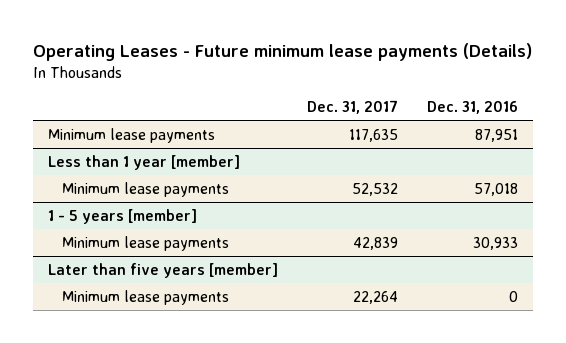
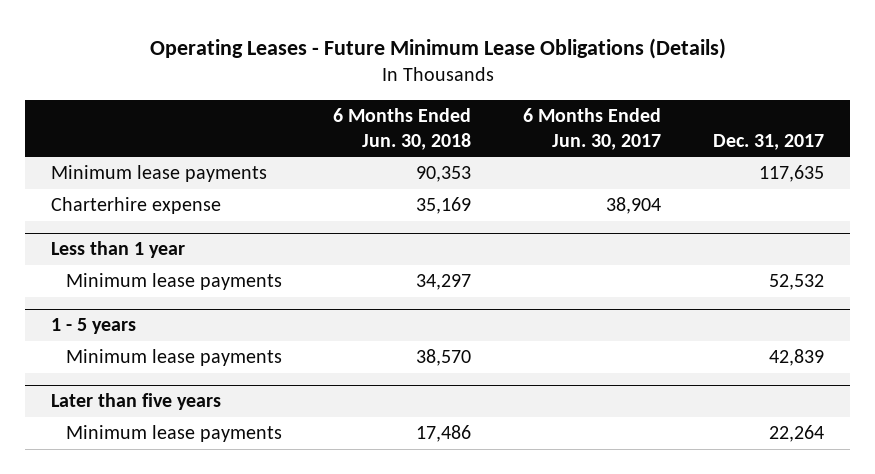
[33,43,533,62] Operating Leases - Future minimum lease payments (Details) -> [149,38,726,60] Operating Leases - Future Minimum Lease Obligations (Details)
[427,101,519,115] Dec. 31, 2016 -> none
none -> [333,108,472,150] 6 Months Ended Jun. 30, 2018
none -> [523,108,662,150] 6 Months Ended Jun. 30, 2017
none -> [51,197,222,215] Charterhire expense
[47,154,240,170] Less than 1 year [member] -> [51,241,186,259] Less than 1 year
[47,208,197,224] 1 - 5 years [member] -> [51,318,137,335] 1 - 5 years
[47,262,278,278] Later than five years [member] -> [51,393,222,411] Later than five years

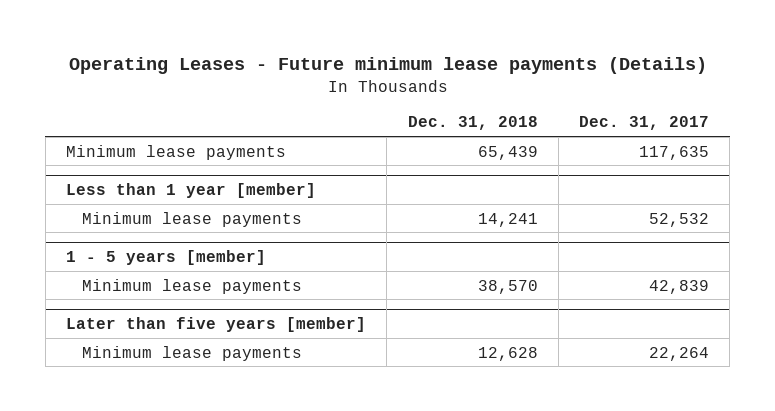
[149,38,726,60] Operating Leases - Future Minimum Lease Obligations (Details) -> [68,57,707,75] Operating Leases - Future minimum lease payments (Details)
[333,108,472,150] 6 Months Ended Jun. 30, 2018 -> none
[523,108,662,150] 6 Months Ended Jun. 30, 2017 -> none
none -> [407,116,538,131] Dec. 31, 2018
[51,197,222,215] Charterhire expense -> none
[51,241,186,259] Less than 1 year -> [66,182,317,198] Less than 1 year [member]
[51,318,137,335] 1 - 5 years -> [66,249,267,265] 1 - 5 years [member]
[51,393,222,411] Later than five years -> [66,316,367,332] Later than five years [member]

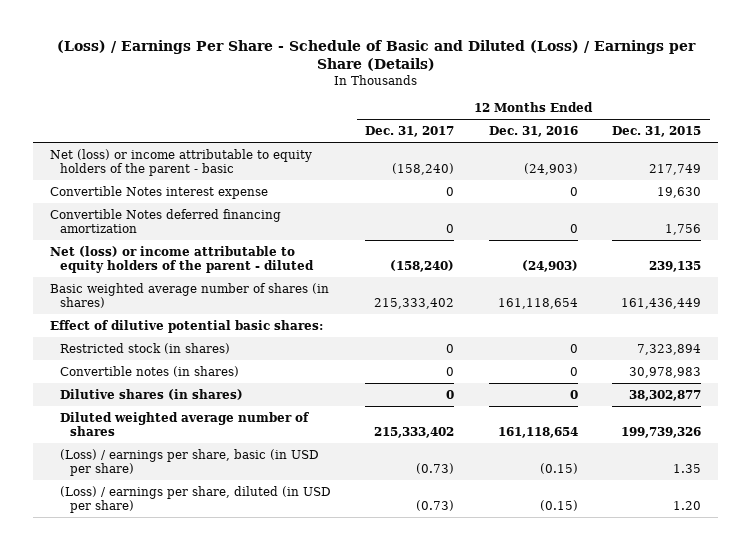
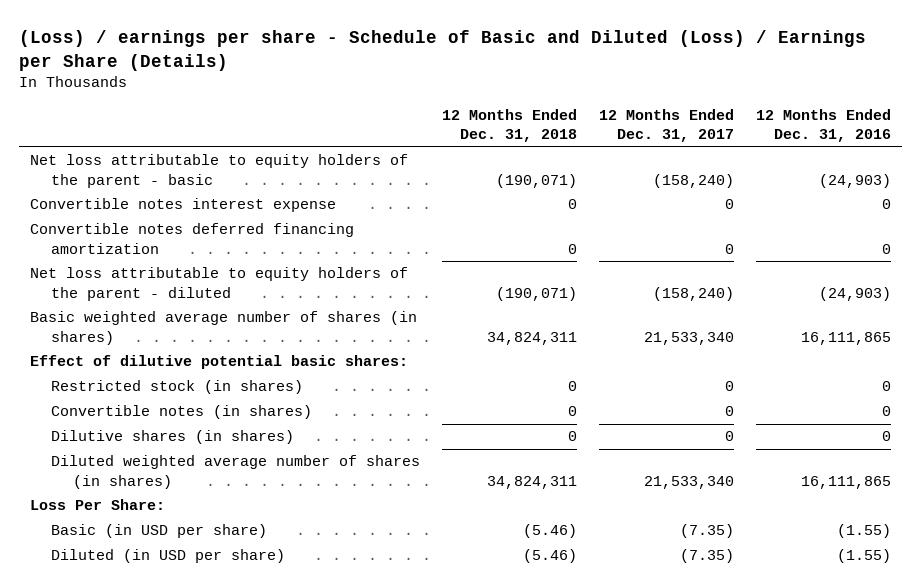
[56,40,696,72] (Loss) / Earnings Per Share - Schedule of Basic and Diluted (Loss) / Earnings per Share (Details) -> [19,29,867,71] (Loss) / earnings per share - Schedule of Basic and Diluted (Loss) / Earnings per Share (Details)
[612,126,702,138] Dec. 31, 2015 -> none
none -> [442,108,578,143] 12 Months Ended Dec. 31, 2018
[50,148,313,176] Net (loss) or income attributable to equity holders of the parent - basic -> [30,154,409,189] Net loss attributable to equity holders of the parent - basic
[50,185,269,199] Convertible Notes interest expense -> [30,198,337,213] Convertible notes interest expense
[50,208,282,233] Convertible Notes deferred financing amortization -> [30,223,355,255] Convertible notes deferred financing amortization
[50,245,314,273] Net (loss) or income attributable to equity holders of the parent - diluted -> [30,267,409,302] Net loss attributable to equity holders of the parent - diluted
[374,297,455,309] 215,333,402 -> [644,332,735,346] 21,533,340
[497,297,578,309] 161,118,654 -> [801,332,892,346] 16,111,865
[59,411,309,436] Diluted weighted average number of shares -> [51,455,421,490] Diluted weighted average number of shares (in shares)
[374,426,455,438] 215,333,402 -> [644,476,735,490] 21,533,340
[497,426,578,438] 161,118,654 -> [801,476,892,490] 16,111,865
none -> [30,499,166,511] Loss Per Share:
[59,448,319,476] (Loss) / earnings per share, basic (in USD per share) -> [51,524,268,539] Basic (in USD per share)
[416,462,455,474] (0.73) -> [680,524,735,539] (7.35)
[539,462,578,474] (0.15) -> [837,524,892,539] (1.55)
[59,485,331,513] (Loss) / earnings per share, diluted (in USD per share) -> [51,549,286,564] Diluted (in USD per share)
[416,499,455,511] (0.73) -> [680,549,735,564] (7.35)
[539,499,578,511] (0.15) -> [837,549,892,564] (1.55)

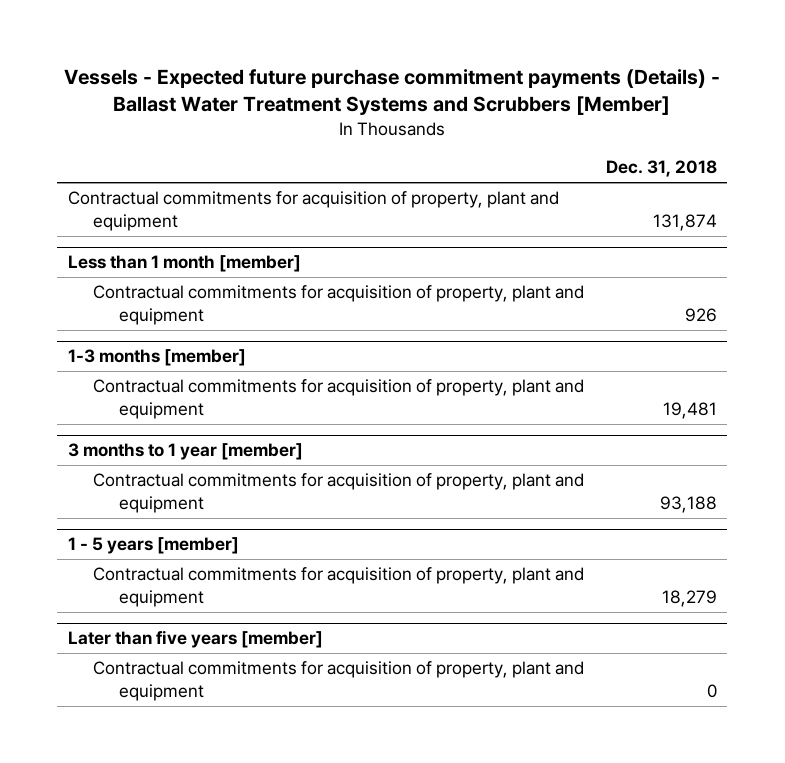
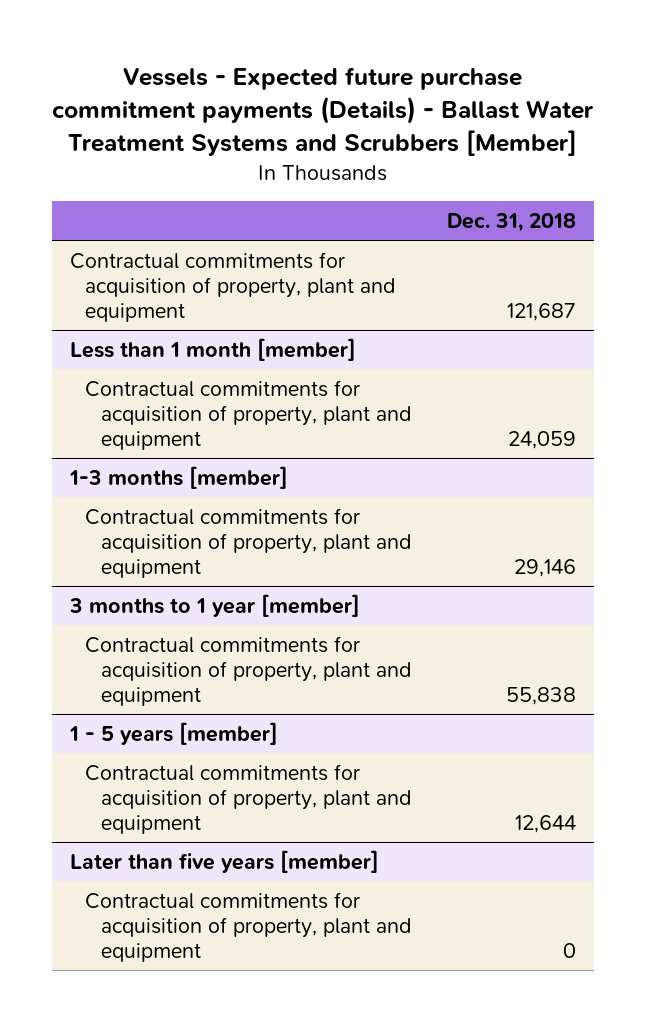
[652,213,717,231] 131,874 -> [507,302,577,321] 121,687
[684,307,717,322] 926 -> [508,430,577,449] 24,059
[662,401,717,419] 19,481 -> [514,558,577,577] 29,146
[659,495,717,513] 93,188 -> [506,686,577,705] 55,838
[661,589,717,607] 18,279 -> [515,814,577,833] 12,644

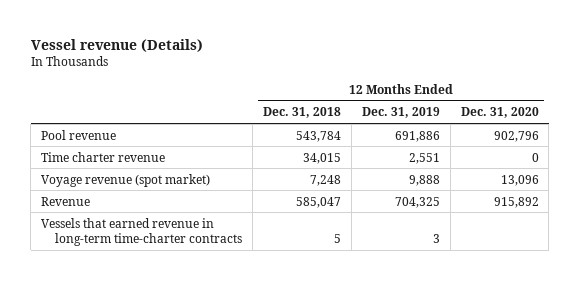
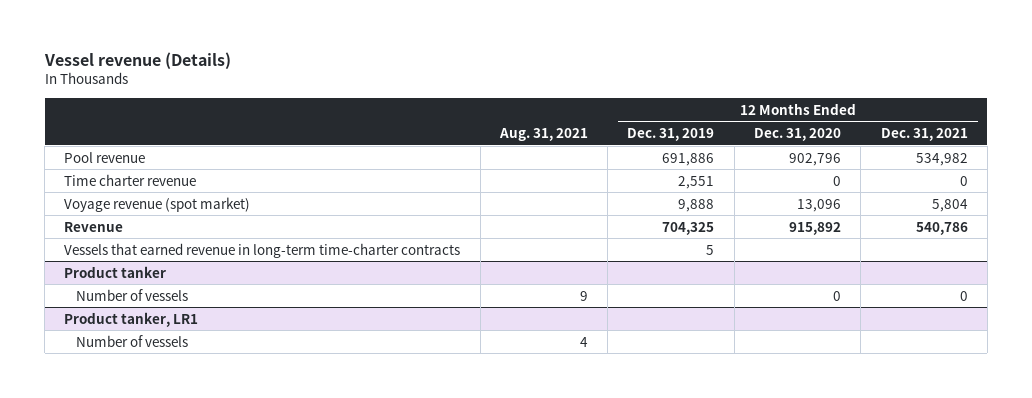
[262,107,341,119] Dec. 31, 2018 -> none
none -> [498,127,588,141] Aug. 31, 2021
none -> [880,127,968,141] Dec. 31, 2021
[432,233,440,243] 3 -> [706,244,715,255] 5
none -> [64,265,167,278] Product tanker
none -> [75,288,188,301] Number of vessels
none -> [64,311,199,327] Product tanker, LR1
none -> [75,334,188,347] Number of vessels

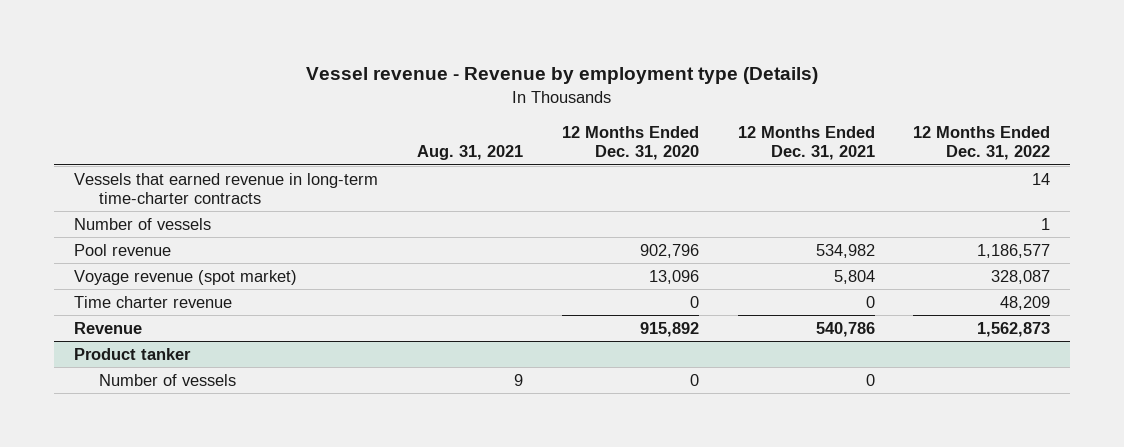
[43,51,231,69] Vessel revenue (Details) -> [306,67,819,85] Vessel revenue - Revenue by employment type (Details)
[627,127,715,141] Dec. 31, 2019 -> none
none -> [913,125,1051,161] 12 Months Ended Dec. 31, 2022
[64,242,461,258] Vessels that earned revenue in long-term time-charter contracts -> [73,172,378,205] Vessels that earned revenue in long-term time-charter contracts
none -> [73,217,211,230] Number of vessels
[64,173,197,186] Time charter revenue -> [73,295,232,308] Time charter revenue
[64,311,199,327] Product tanker, LR1 -> none
[75,334,188,347] Number of vessels -> none

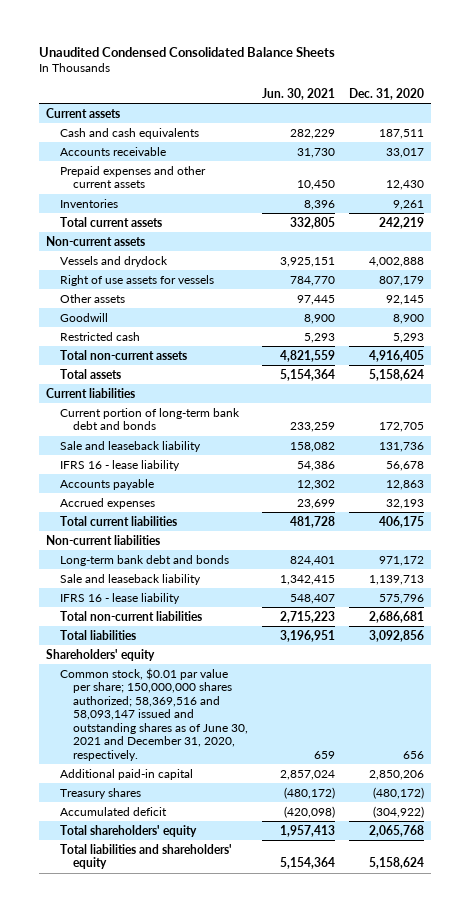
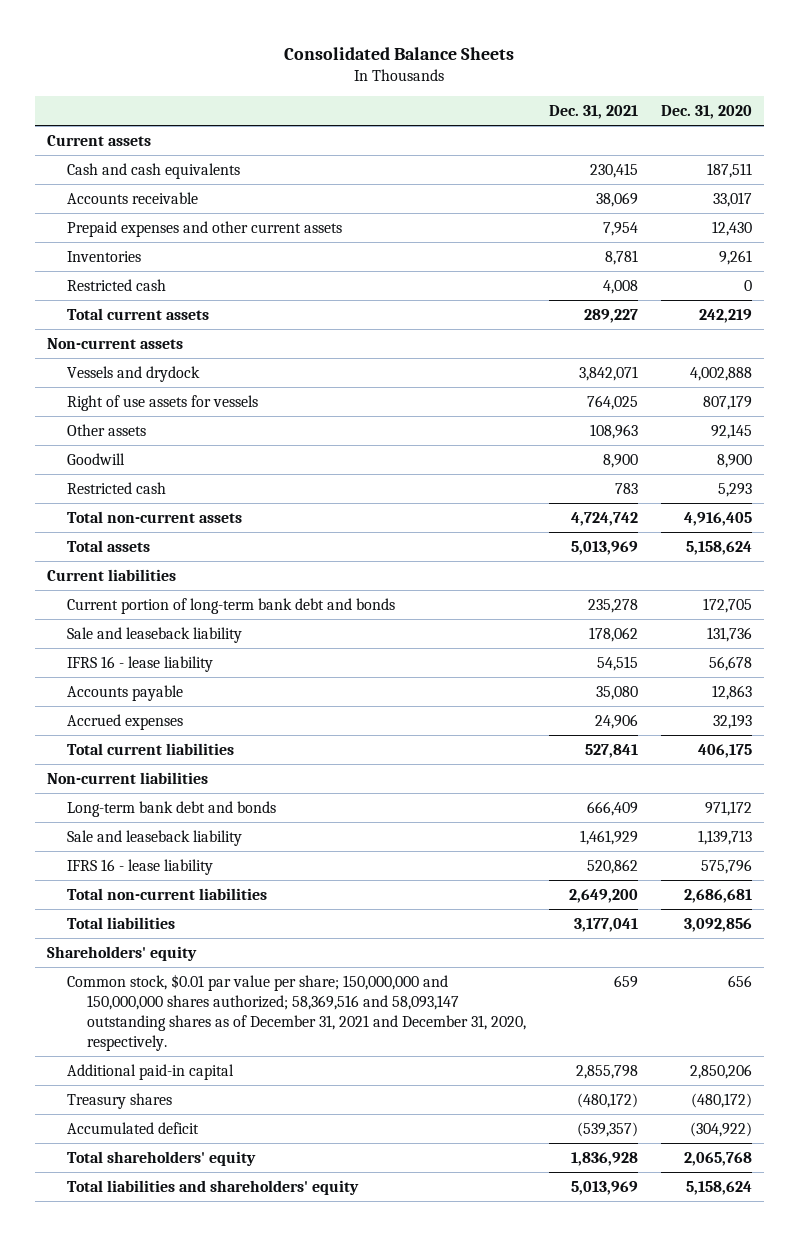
[39,47,336,58] Unaudited Condensed Consolidated Balance Sheets -> [284,46,515,60] Consolidated Balance Sheets
[261,87,335,100] Jun. 30, 2021 -> none
none -> [549,104,639,119] Dec. 31, 2021
none -> [67,278,167,291] Restricted cash
[59,667,248,761] Common stock, $0.01 par value per share; 150,000,000 shares authorized; 58,369,516 and 58,093,147 issued and outstanding shares as of June 30, 2021 and December 31, 2020, respectively. -> [67,973,527,1051] Common stock, $0.01 par value per share; 150,000,000 and 150,000,000 shares authorized; 58,369,516 and 58,093,147 outstanding shares as of December 31, 2021 and December 31, 2020, respectively.

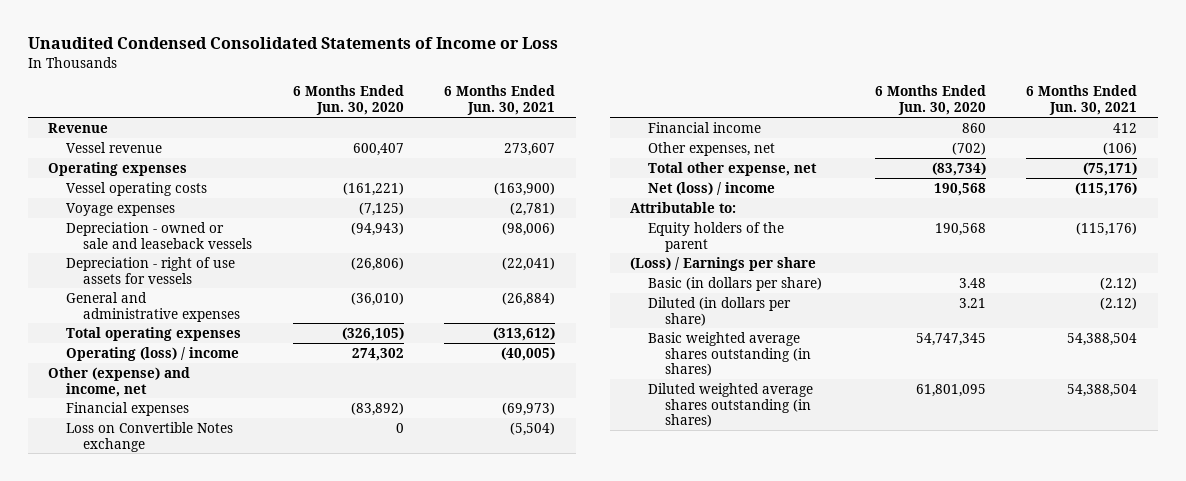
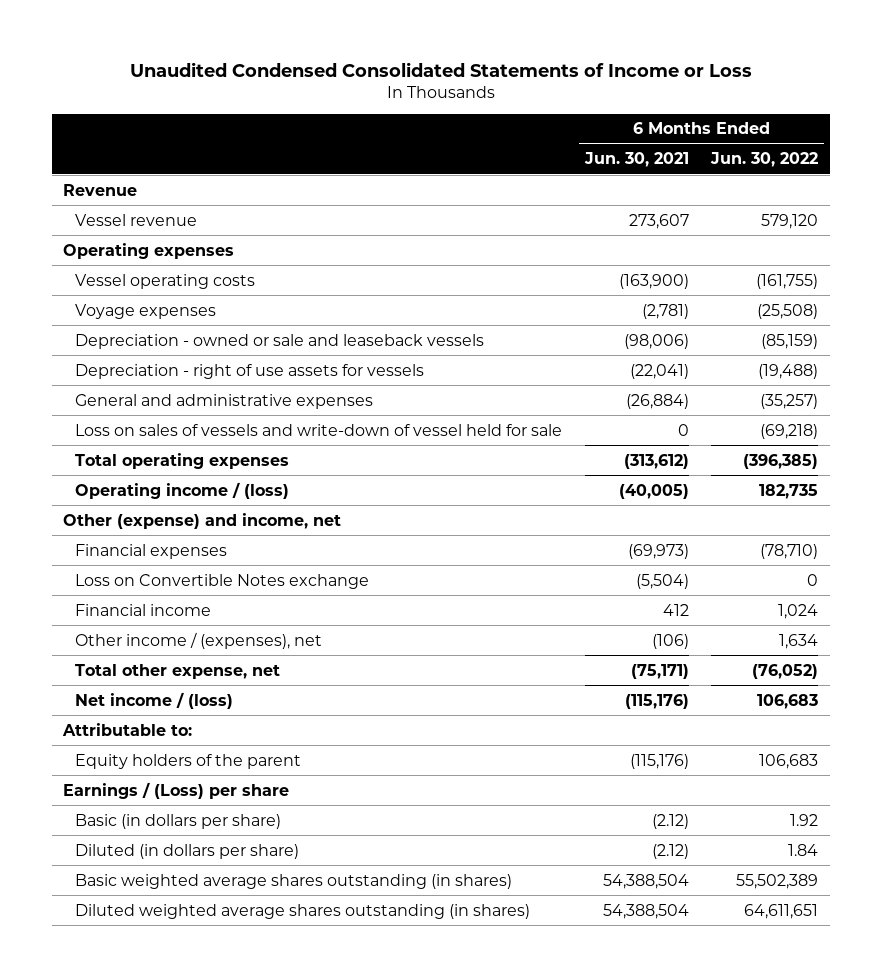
[292,85,404,116] 6 Months Ended Jun. 30, 2020 -> none
none -> [710,152,819,168] Jun. 30, 2022
none -> [75,423,563,436] Loss on sales of vessels and write-down of vessel held for sale
[65,346,239,361] Operating (loss) / income -> [75,481,290,499] Operating income / (loss)
[647,141,775,156] Other expenses, net -> [75,631,323,649] Other income / (expenses), net
[647,181,775,195] Net (loss) / income -> [75,691,234,709] Net income / (loss)
[630,256,817,271] (Loss) / Earnings per share -> [63,781,290,799] Earnings / (Loss) per share

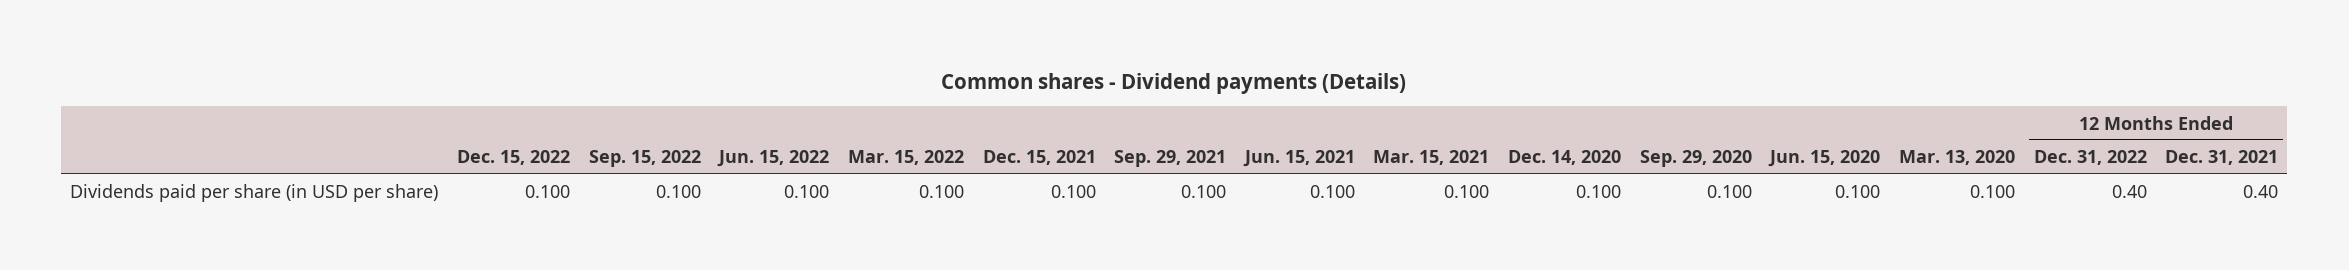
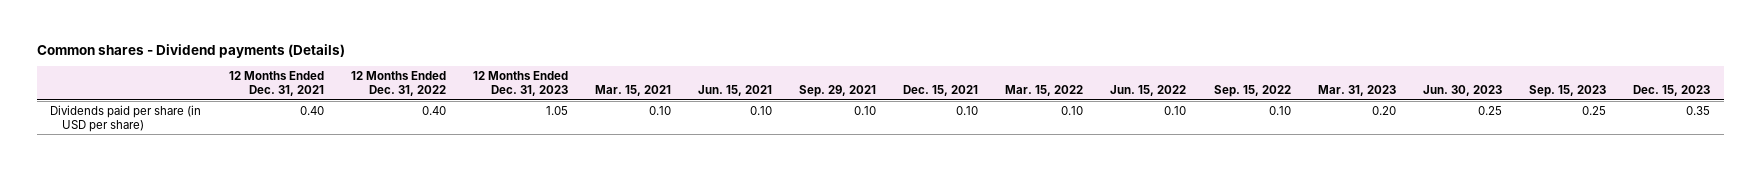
[456,150,570,166] Dec. 15, 2022 -> none
[1508,150,1622,166] Dec. 14, 2020 -> none
[1639,150,1752,168] Sep. 29, 2020 -> none
[1768,150,1881,168] Jun. 15, 2020 -> none
[1898,150,2015,166] Mar. 13, 2020 -> none
none -> [472,71,568,97] 12 Months Ended Dec. 31, 2023
none -> [1317,85,1396,97] Mar. 31, 2023
none -> [1422,85,1502,97] Jun. 30, 2023
none -> [1528,85,1606,98] Sep. 15, 2023
none -> [1633,85,1711,97] Dec. 15, 2023
[655,185,701,199] 0.100 -> [1268,106,1291,116] 0.10
[784,185,830,199] 0.100 -> [1164,106,1187,116] 0.10
[918,185,964,199] 0.100 -> [1061,106,1084,116] 0.10
[1050,185,1096,199] 0.100 -> [956,106,979,116] 0.10
[1181,185,1227,199] 0.100 -> [854,106,877,116] 0.10
[1309,185,1355,199] 0.100 -> [749,106,772,116] 0.10
[1444,185,1490,199] 0.100 -> [648,106,671,116] 0.10

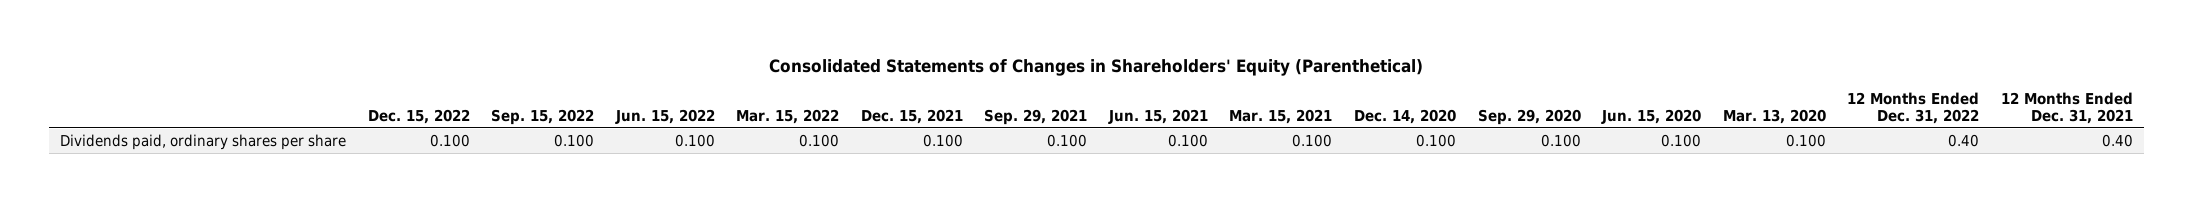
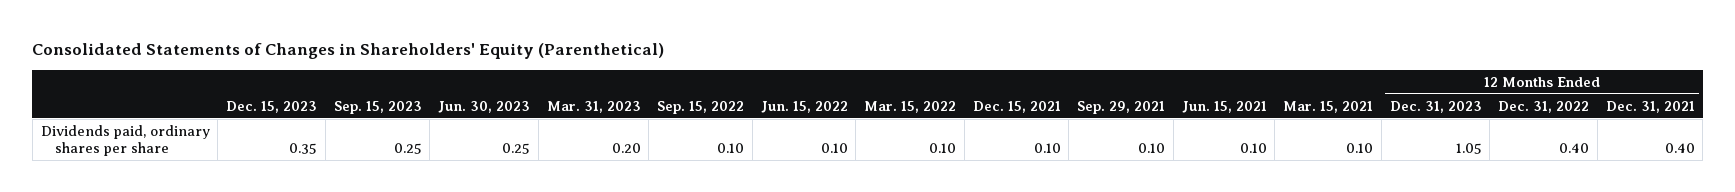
[367,109,470,125] Dec. 15, 2022 -> none
[1354,109,1457,125] Dec. 14, 2020 -> none
[1477,109,1581,126] Sep. 29, 2020 -> none
[1601,109,1702,125] Jun. 15, 2020 -> none
[1722,109,1826,125] Mar. 13, 2020 -> none
none -> [226,100,318,113] Dec. 15, 2023
none -> [333,100,422,114] Sep. 15, 2023
none -> [438,100,531,113] Jun. 30, 2023
none -> [546,100,641,113] Mar. 31, 2023
none -> [1389,100,1482,113] Dec. 31, 2023
[554,134,595,148] 0.100 -> [717,143,745,154] 0.10
[674,134,715,148] 0.100 -> [820,143,848,154] 0.10
[799,134,840,148] 0.100 -> [929,143,957,154] 0.10
[922,134,963,148] 0.100 -> [1033,143,1061,154] 0.10
[1047,134,1088,148] 0.100 -> [1138,143,1166,154] 0.10
[1167,134,1208,148] 0.100 -> [1239,143,1267,154] 0.10
[1292,134,1333,148] 0.100 -> [1346,143,1374,154] 0.10

